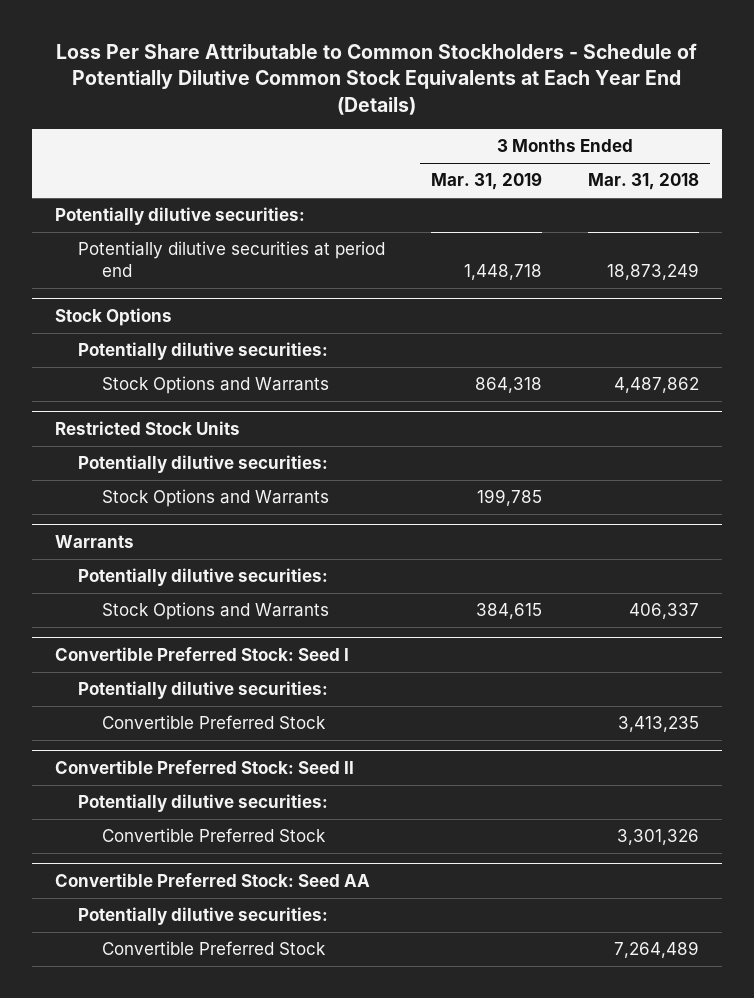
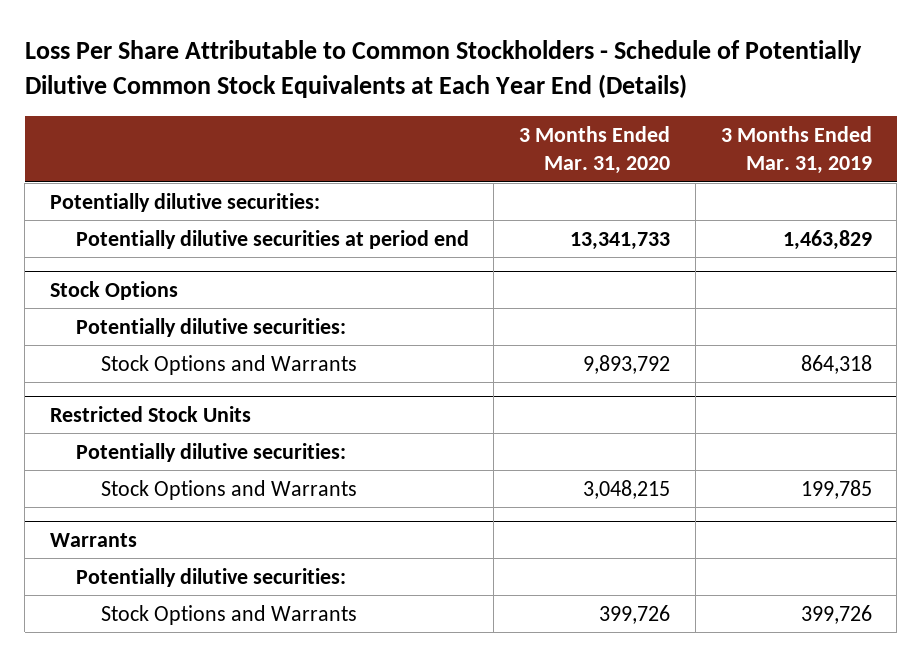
[587,173,699,191] Mar. 31, 2018 -> none
none -> [519,125,671,175] 3 Months Ended Mar. 31, 2020
[464,263,543,280] 1,448,718 -> [782,229,872,250] 1,463,829
[54,647,349,662] Convertible Preferred Stock: Seed I -> none
[78,681,329,700] Potentially dilutive securities: -> none
[101,715,326,730] Convertible Preferred Stock -> none
[54,760,354,775] Convertible Preferred Stock: Seed II -> none
[78,794,329,813] Potentially dilutive securities: -> none
[101,828,326,843] Convertible Preferred Stock -> none
[54,873,370,888] Convertible Preferred Stock: Seed AA -> none
[78,907,329,926] Potentially dilutive securities: -> none
[101,941,326,956] Convertible Preferred Stock -> none
[476,603,543,620] 384,615 -> [800,604,872,624] 399,726

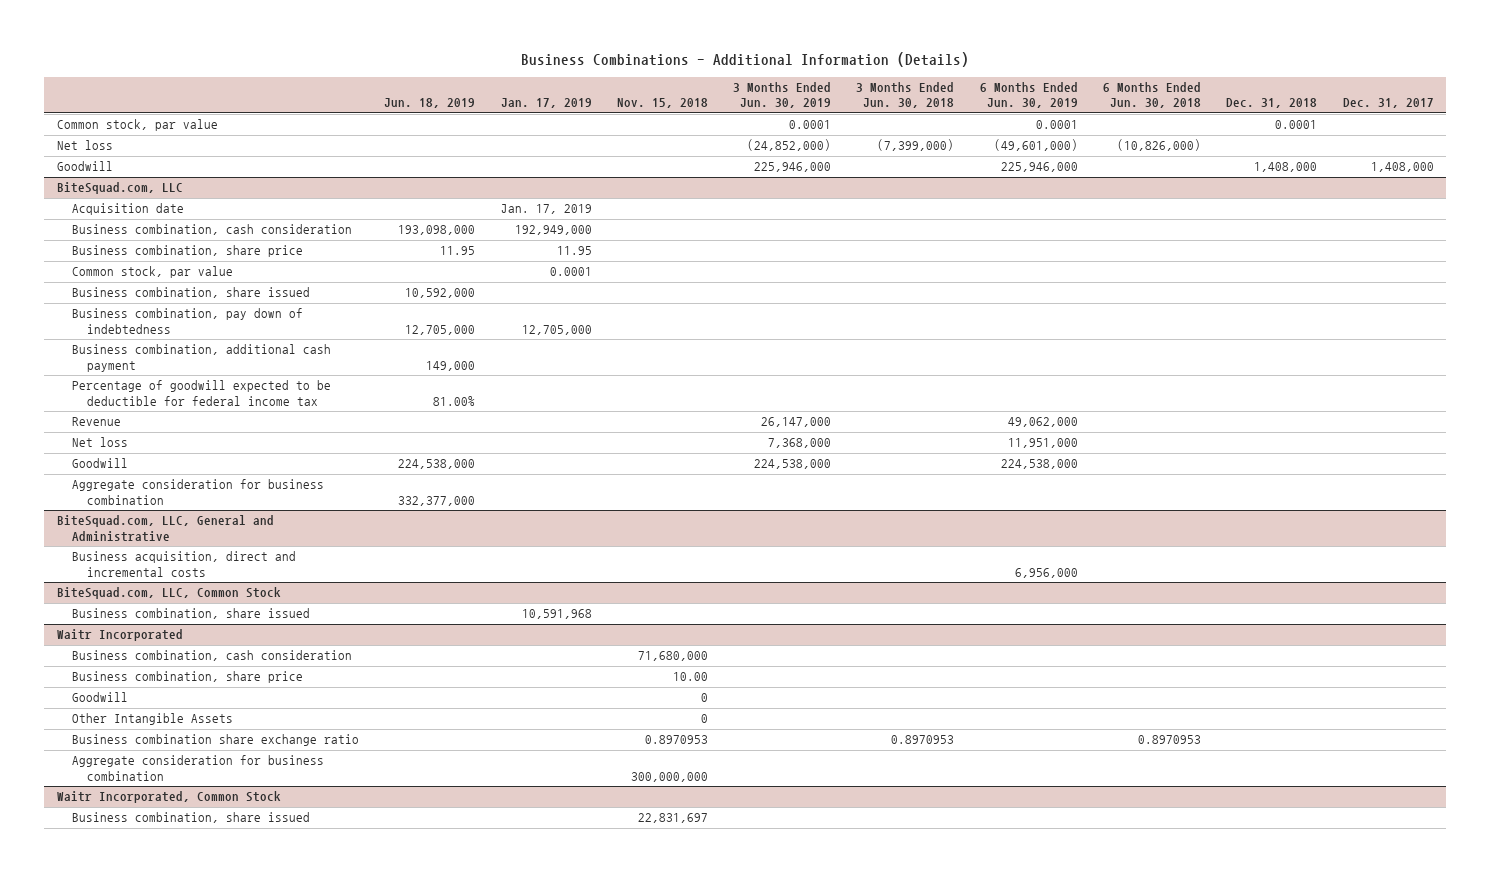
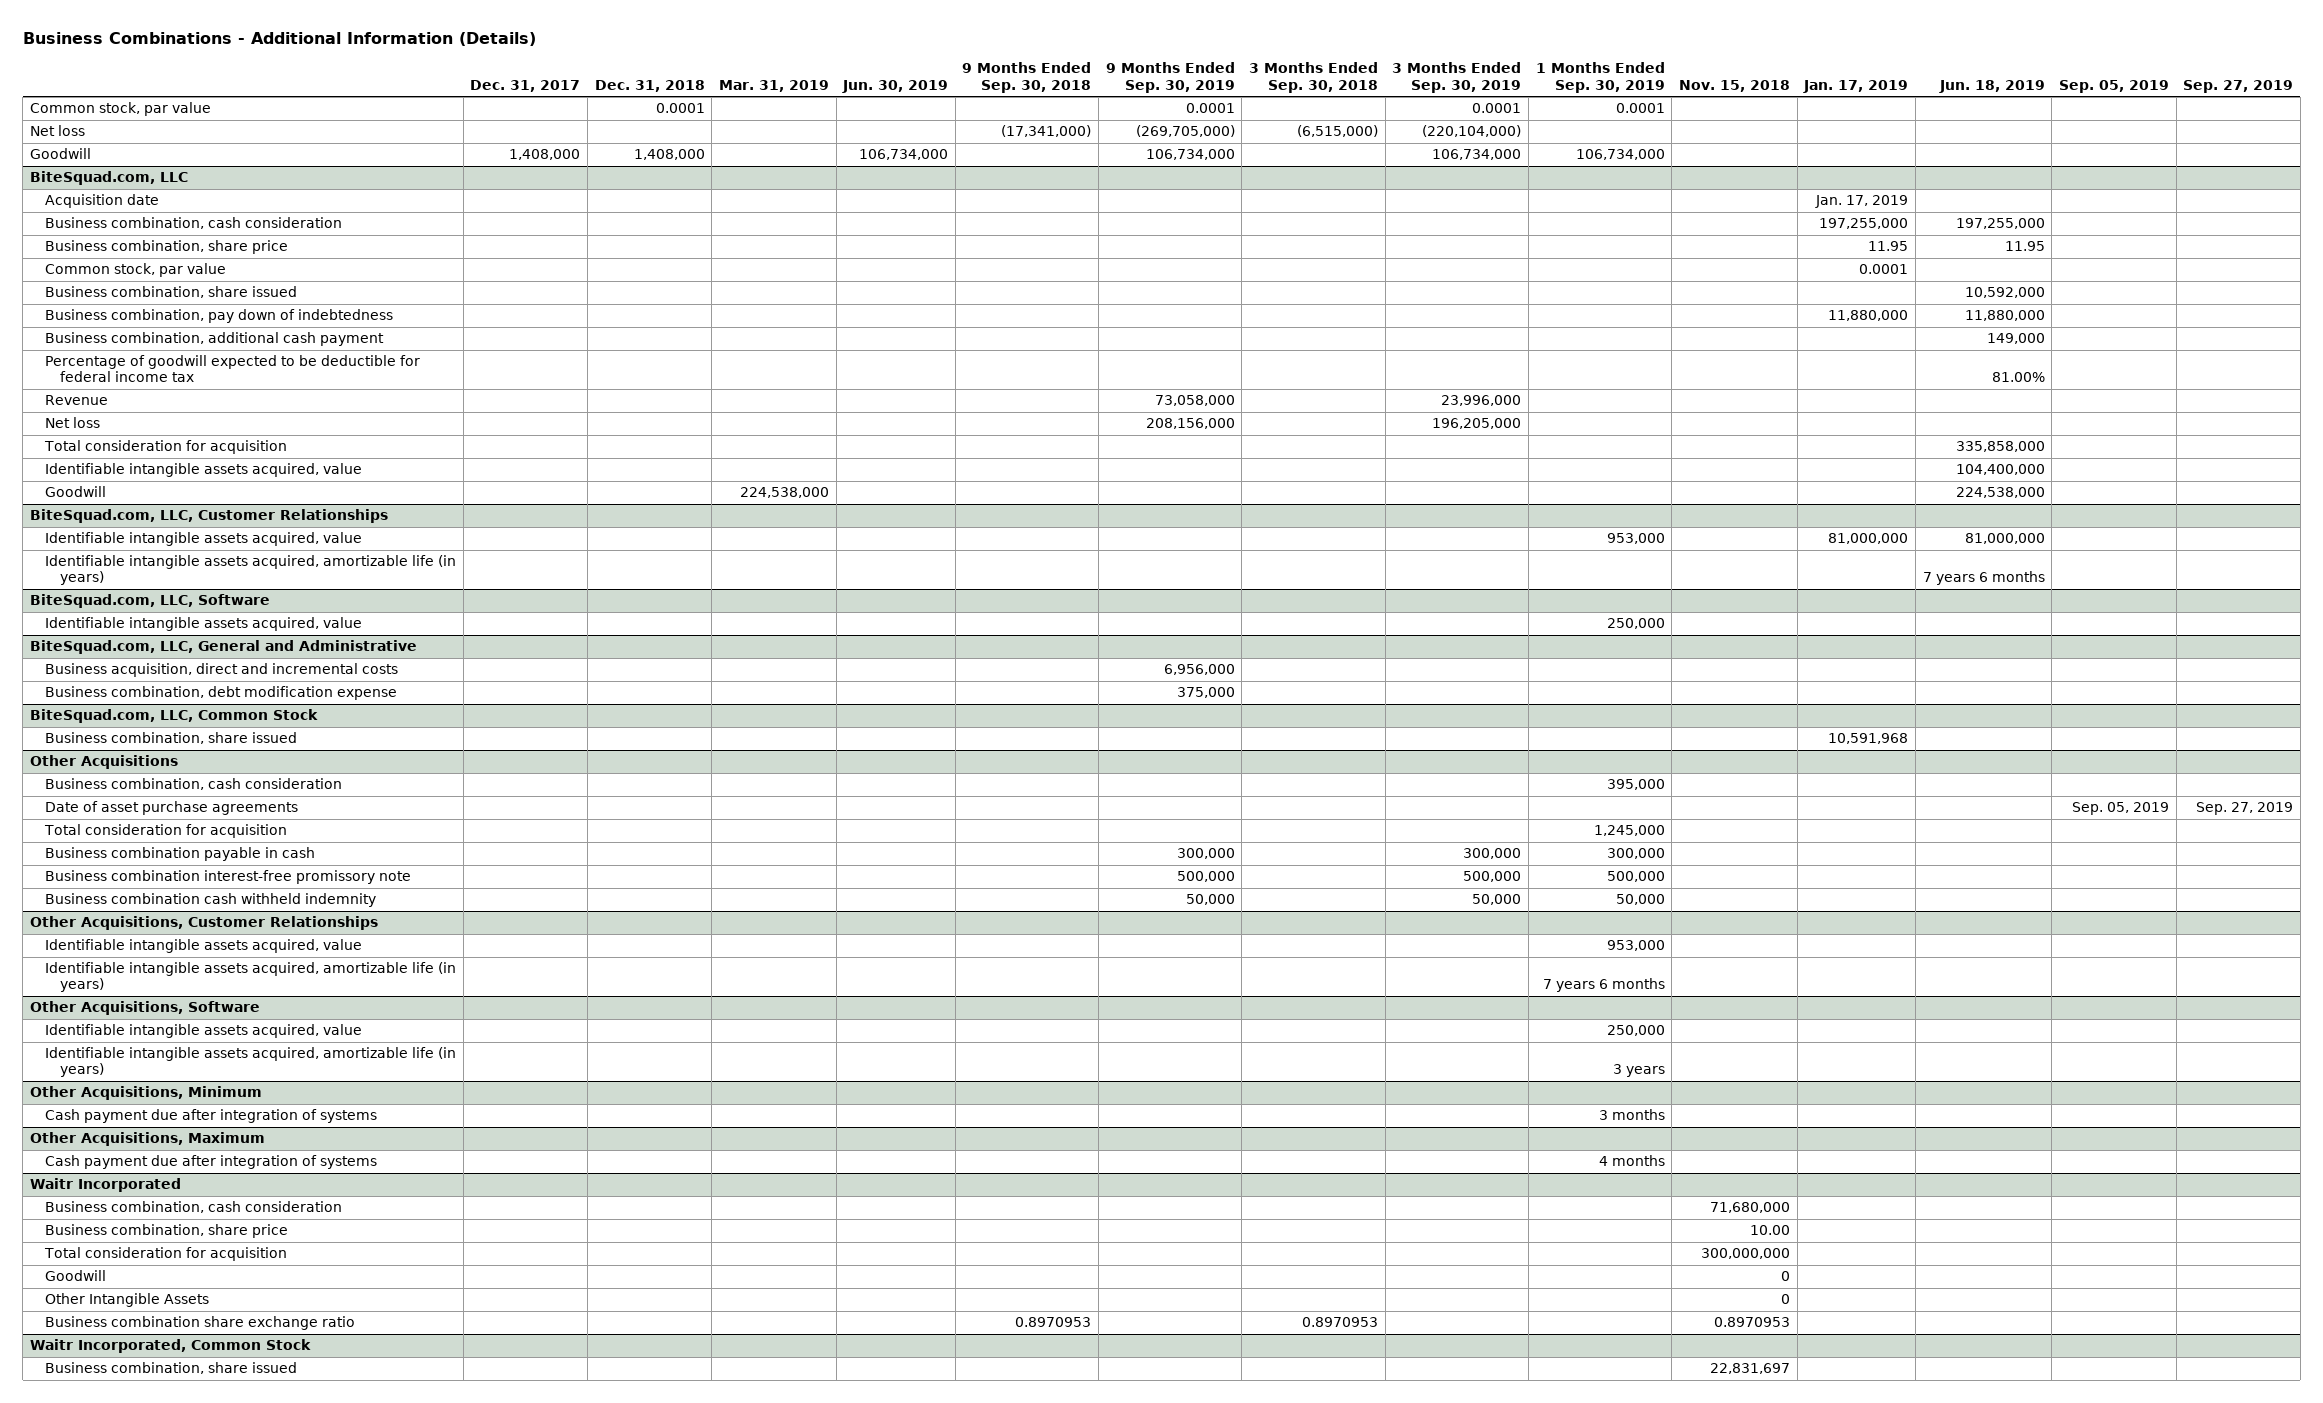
[733,82,832,109] 3 Months Ended Jun. 30, 2019 -> none
[856,82,955,109] 3 Months Ended Jun. 30, 2018 -> none
[979,82,1078,109] 6 Months Ended Jun. 30, 2019 -> none
[1103,82,1202,109] 6 Months Ended Jun. 30, 2018 -> none
none -> [718,79,829,92] Mar. 31, 2019
none -> [842,79,949,93] Jun. 30, 2019
none -> [962,62,1092,93] 9 Months Ended Sep. 30, 2018
none -> [1105,62,1235,93] 9 Months Ended Sep. 30, 2019
none -> [1249,62,1379,93] 3 Months Ended Sep. 30, 2018
none -> [1392,62,1522,93] 3 Months Ended Sep. 30, 2019
none -> [1535,62,1665,93] 1 Months Ended Sep. 30, 2019
none -> [2058,79,2169,93] Sep. 05, 2019
none -> [2183,79,2294,93] Sep. 27, 2019
[398,225,476,236] 193,098,000 -> [1955,218,2045,230] 197,255,000
[514,225,592,236] 192,949,000 -> [1819,218,1909,230] 197,255,000
[405,324,476,335] 12,705,000 -> [1964,310,2045,322] 11,880,000
[521,324,592,335] 12,705,000 -> [1828,310,1909,322] 11,880,000
none -> [43,440,287,455] Total consideration for acquisition
none -> [44,463,362,478] Identifiable intangible assets acquired, value
[71,479,324,505] Aggregate consideration for business combination -> none
none -> [29,509,388,524] BiteSquad.com, LLC, Customer Relationships
none -> [44,532,362,547] Identifiable intangible assets acquired, value
none -> [44,555,456,586] Identifiable intangible assets acquired, amortizable life (in years)
none -> [29,594,270,609] BiteSquad.com, LLC, Software
none -> [44,617,362,632] Identifiable intangible assets acquired, value
none -> [44,686,397,701] Business combination, debt modification expense
none -> [29,755,178,770] Other Acquisitions
none -> [44,778,342,791] Business combination, cash consideration
none -> [44,801,298,816] Date of asset purchase agreements
none -> [43,824,287,839] Total consideration for acquisition
none -> [44,847,315,862] Business combination payable in cash
none -> [44,870,411,885] Business combination interest-free promissory note
none -> [44,893,376,908] Business combination cash withheld indemnity
none -> [29,916,378,931] Other Acquisitions, Customer Relationships
none -> [44,939,362,954] Identifiable intangible assets acquired, value
none -> [44,962,456,993] Identifiable intangible assets acquired, amortizable life (in years)
none -> [29,1001,260,1016] Other Acquisitions, Software
none -> [44,1024,362,1039] Identifiable intangible assets acquired, value
none -> [44,1047,456,1078] Identifiable intangible assets acquired, amortizable life (in years)
none -> [29,1086,262,1101] Other Acquisitions, Minimum
none -> [44,1109,377,1124] Cash payment due after integration of systems
none -> [29,1132,265,1147] Other Acquisitions, Maximum
none -> [44,1155,377,1170] Cash payment due after integration of systems
none -> [43,1247,287,1262] Total consideration for acquisition
[71,755,324,781] Aggregate consideration for business combination -> none

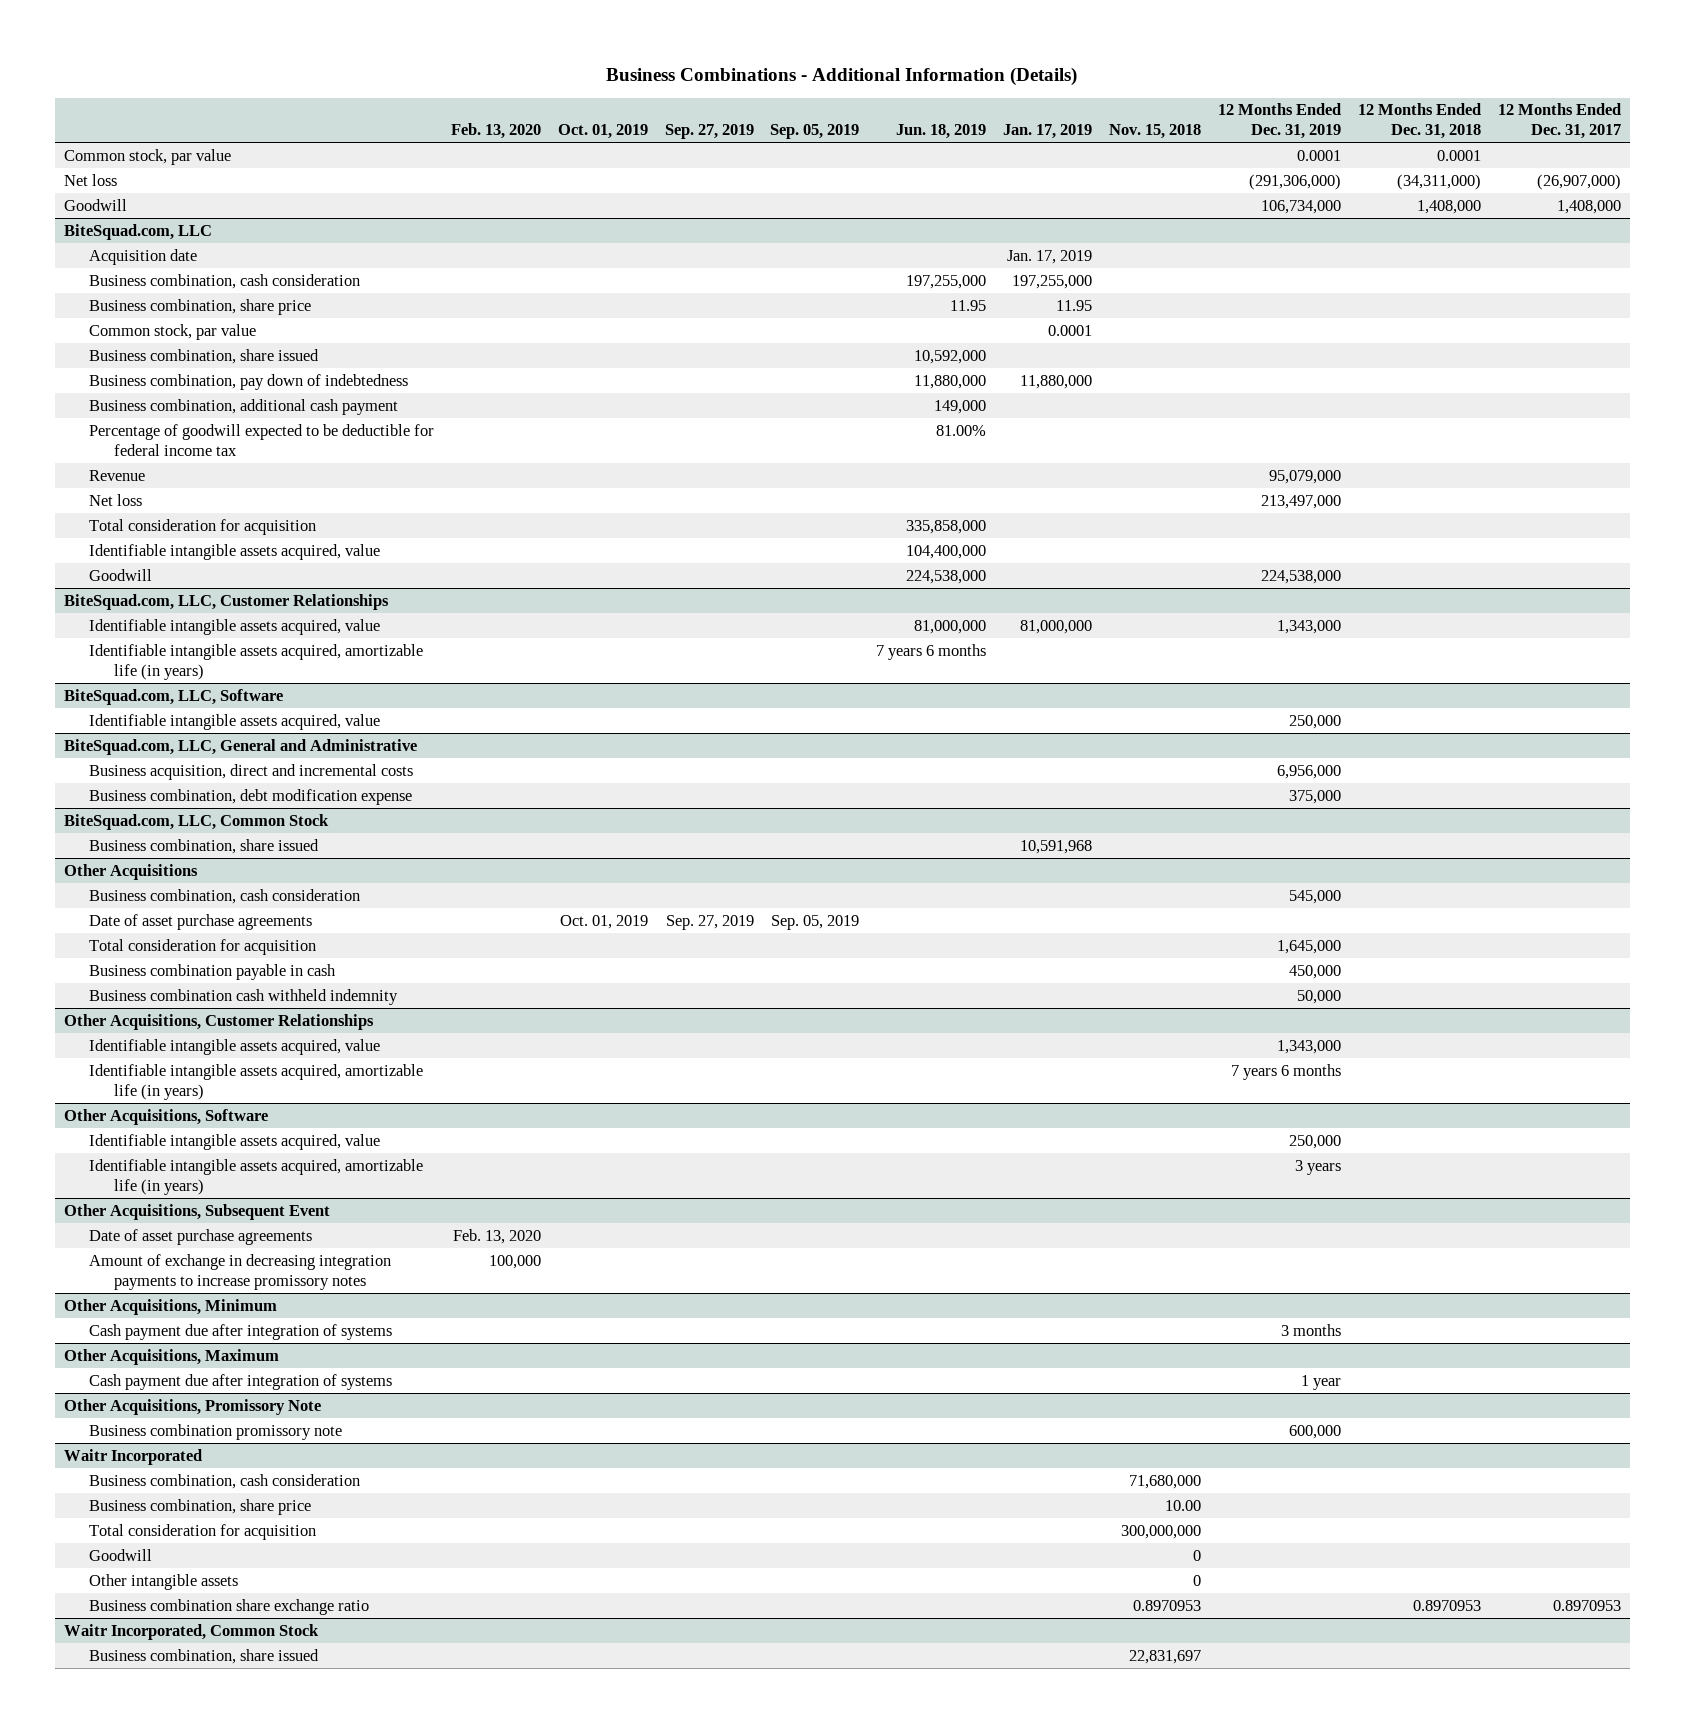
[470,79,581,92] Dec. 31, 2017 -> none
[594,79,705,92] Dec. 31, 2018 -> none
[718,79,829,92] Mar. 31, 2019 -> none
[842,79,949,93] Jun. 30, 2019 -> none
[962,62,1092,93] 9 Months Ended Sep. 30, 2018 -> none
[1105,62,1235,93] 9 Months Ended Sep. 30, 2019 -> none
[1249,62,1379,93] 3 Months Ended Sep. 30, 2018 -> none
[1392,62,1522,93] 3 Months Ended Sep. 30, 2019 -> none
[1535,62,1665,93] 1 Months Ended Sep. 30, 2019 -> none
none -> [450,123,541,140] Feb. 13, 2020
none -> [557,124,648,140] Oct. 01, 2019
none -> [1218,103,1342,140] 12 Months Ended Dec. 31, 2019
none -> [1358,103,1482,140] 12 Months Ended Dec. 31, 2018
none -> [1498,103,1622,140] 12 Months Ended Dec. 31, 2017
[44,870,411,885] Business combination interest-free promissory note -> none
none -> [63,1203,330,1220] Other Acquisitions, Subsequent Event
none -> [88,1228,312,1245] Date of asset purchase agreements
none -> [88,1253,391,1290] Amount of exchange in decreasing integration payments to increase promissory notes
none -> [63,1398,321,1415] Other Acquisitions, Promissory Note
none -> [88,1423,342,1440] Business combination promissory note
[44,1293,209,1308] Other Intangible Assets -> [88,1573,238,1590] Other intangible assets

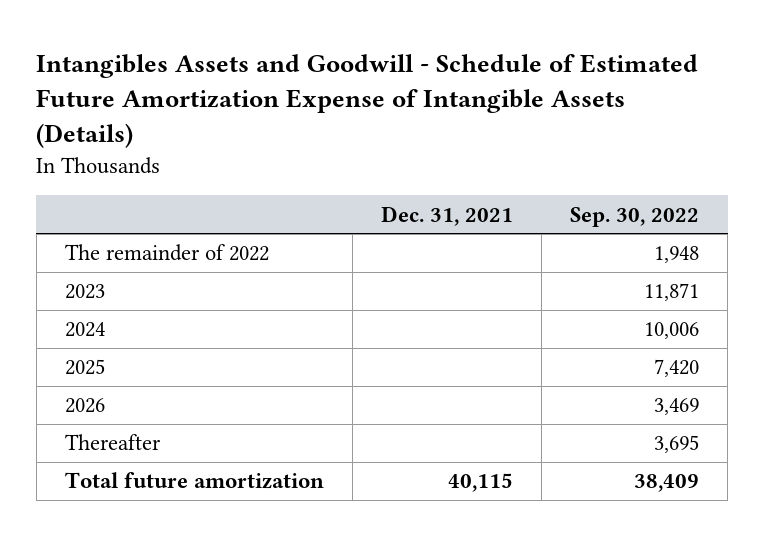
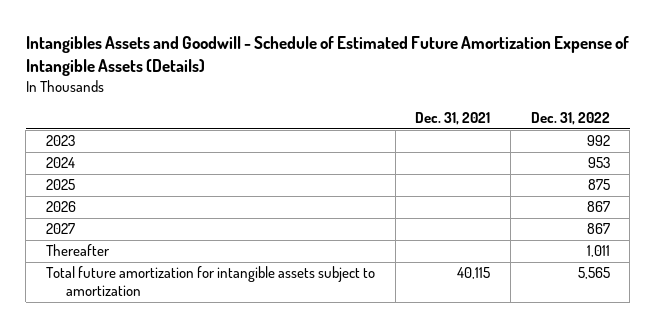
[570,206,700,227] Sep. 30, 2022 -> none
none -> [530,112,610,126] Dec. 31, 2022
[64,244,269,262] The remainder of 2022 -> none
none -> [46,223,76,235] 2027
[64,472,324,490] Total future amortization -> [46,266,376,297] Total future amortization for intangible assets subject to amortization

